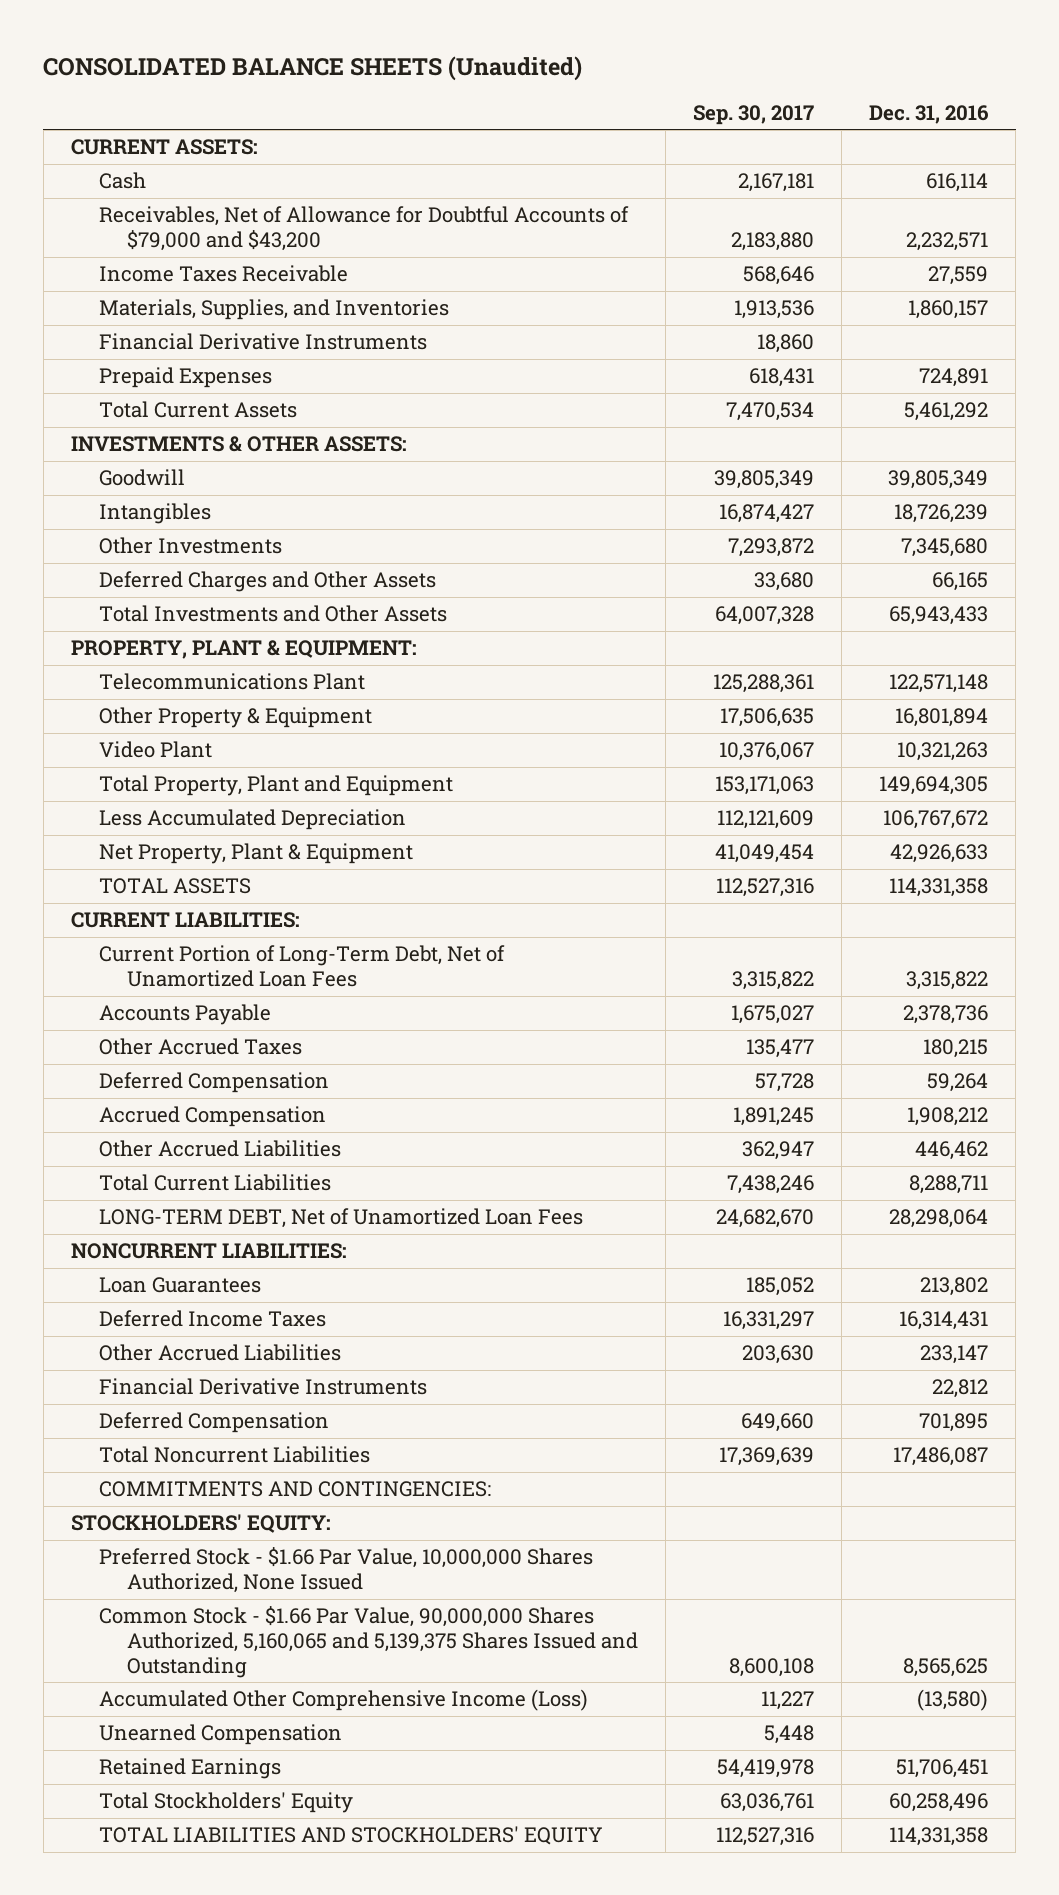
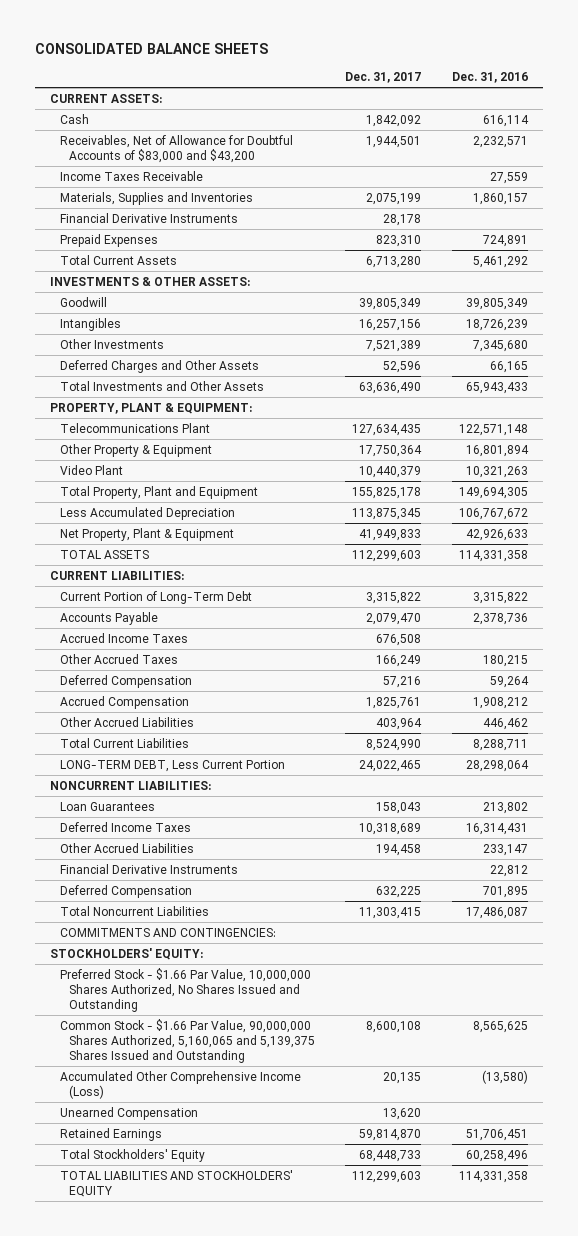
[43,55,583,81] CONSOLIDATED BALANCE SHEETS (Unaudited) -> [34,42,268,54] CONSOLIDATED BALANCE SHEETS
[693,104,815,125] Sep. 30, 2017 -> none
none -> [345,71,422,83] Dec. 31, 2017
[98,206,629,252] Receivables, Net of Allowance for Doubtful Accounts of $79,000 and $43,200 -> [59,135,293,163] Receivables, Net of Allowance for Doubtful Accounts of $83,000 and $43,200
[98,299,449,321] Materials, Supplies, and Inventories -> [59,192,253,206] Materials, Supplies and Inventories
[98,945,505,988] Current Portion of Long-Term Debt, Net of Unamortized Loan Fees -> [59,591,252,605] Current Portion of Long-Term Debt
none -> [59,633,188,644] Accrued Income Taxes
[98,1208,583,1229] LONG-TERM DEBT, Net of Unamortized Loan Fees -> [59,760,285,773] LONG-TERM DEBT, Less Current Portion
[98,1547,593,1594] Preferred Stock - $1.66 Par Value, 10,000,000 Shares Authorized, None Issued -> [59,968,311,1012] Preferred Stock - $1.66 Par Value, 10,000,000 Shares Authorized, No Shares Issued and Outstanding

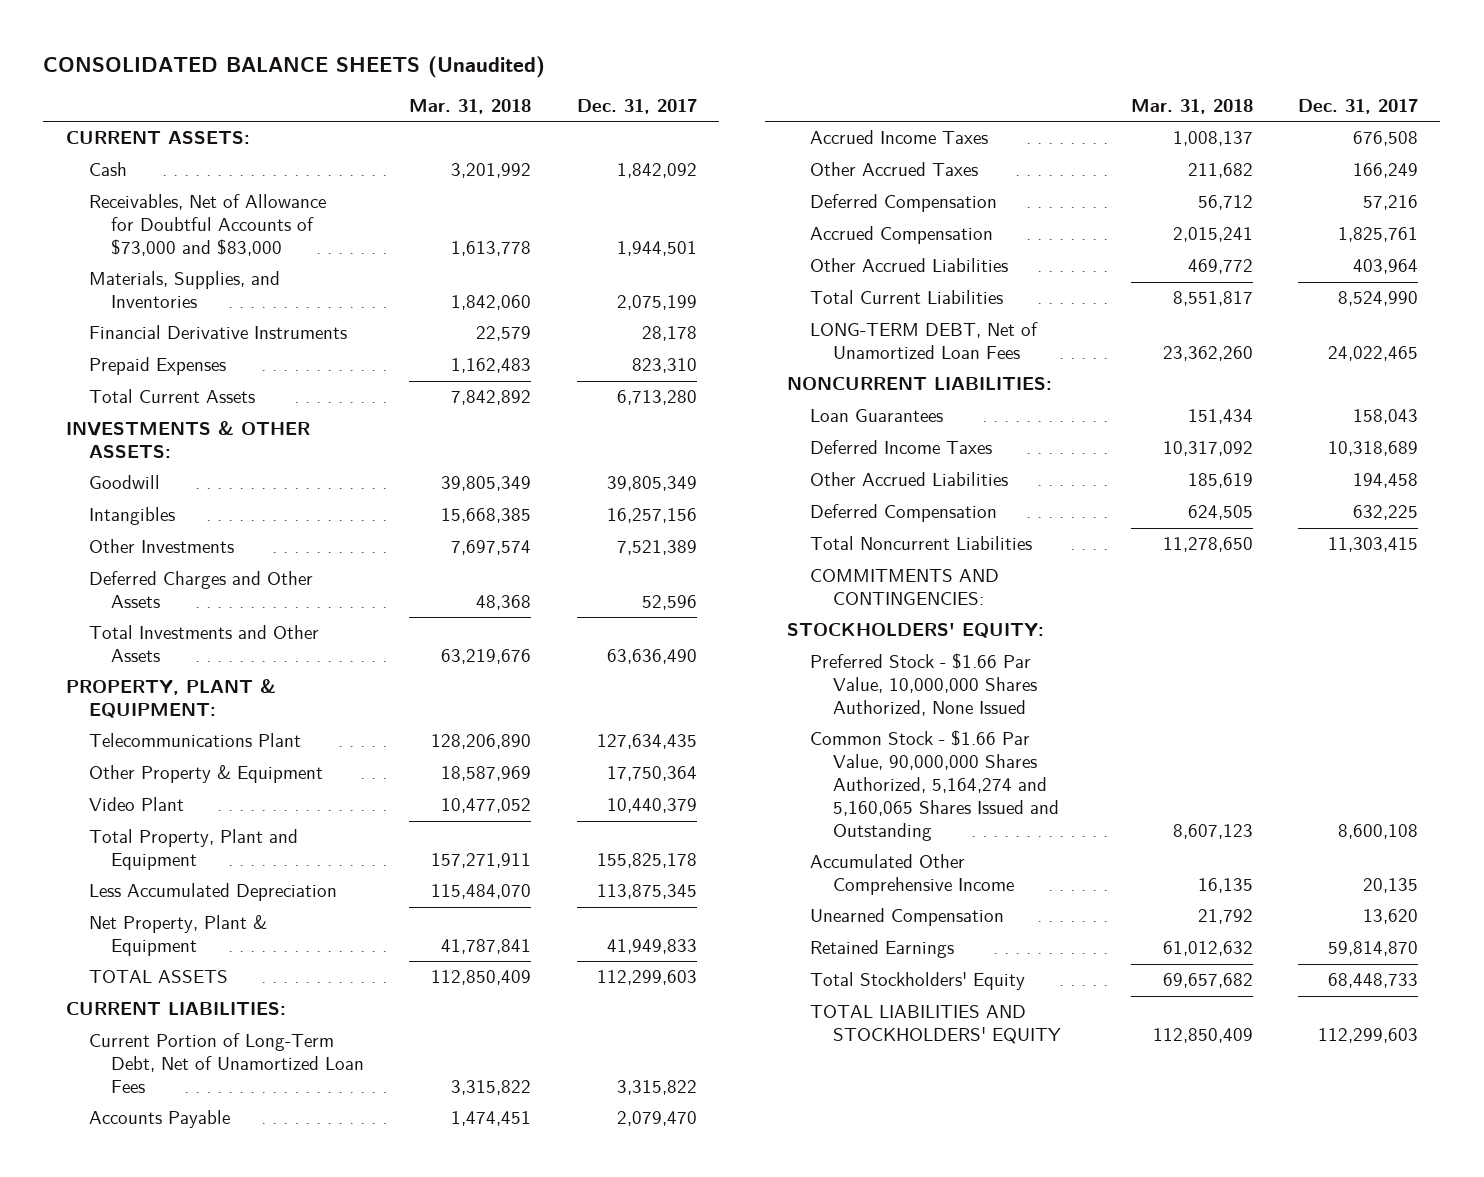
[34,42,268,54] CONSOLIDATED BALANCE SHEETS -> [43,55,546,78] CONSOLIDATED BALANCE SHEETS (Unaudited)
[451,71,528,83] Dec. 31, 2016 -> none
none -> [409,99,532,115] Mar. 31, 2018
[59,171,203,182] Income Taxes Receivable -> none
[59,135,293,163] Receivables, Net of Allowance for Doubtful Accounts of $83,000 and $43,200 -> [88,194,326,256] Receivables, Net of Allowance for Doubtful Accounts of $73,000 and $83,000
[59,192,253,206] Materials, Supplies and Inventories -> [88,271,280,309] Materials, Supplies, and Inventories
[59,591,252,605] Current Portion of Long-Term Debt -> [88,1033,365,1093] Current Portion of Long-Term Debt, Net of Unamortized Loan Fees
[59,760,285,773] LONG-TERM DEBT, Less Current Portion -> [809,322,1038,360] LONG-TERM DEBT, Net of Unamortized Loan Fees
[59,864,238,875] Financial Derivative Instruments -> none
[59,968,311,1012] Preferred Stock - $1.66 Par Value, 10,000,000 Shares Authorized, No Shares Issued and Outstanding -> [809,653,1037,716] Preferred Stock - $1.66 Par Value, 10,000,000 Shares Authorized, None Issued
[59,1019,316,1063] Common Stock - $1.66 Par Value, 90,000,000 Shares Authorized, 5,160,065 and 5,139,375 Shares Issued and Outstanding -> [809,730,1059,841] Common Stock - $1.66 Par Value, 90,000,000 Shares Authorized, 5,164,274 and 5,160,065 Shares Issued and Outstanding
[59,1071,301,1099] Accumulated Other Comprehensive Income (Loss) -> [809,854,1014,896] Accumulated Other Comprehensive Income

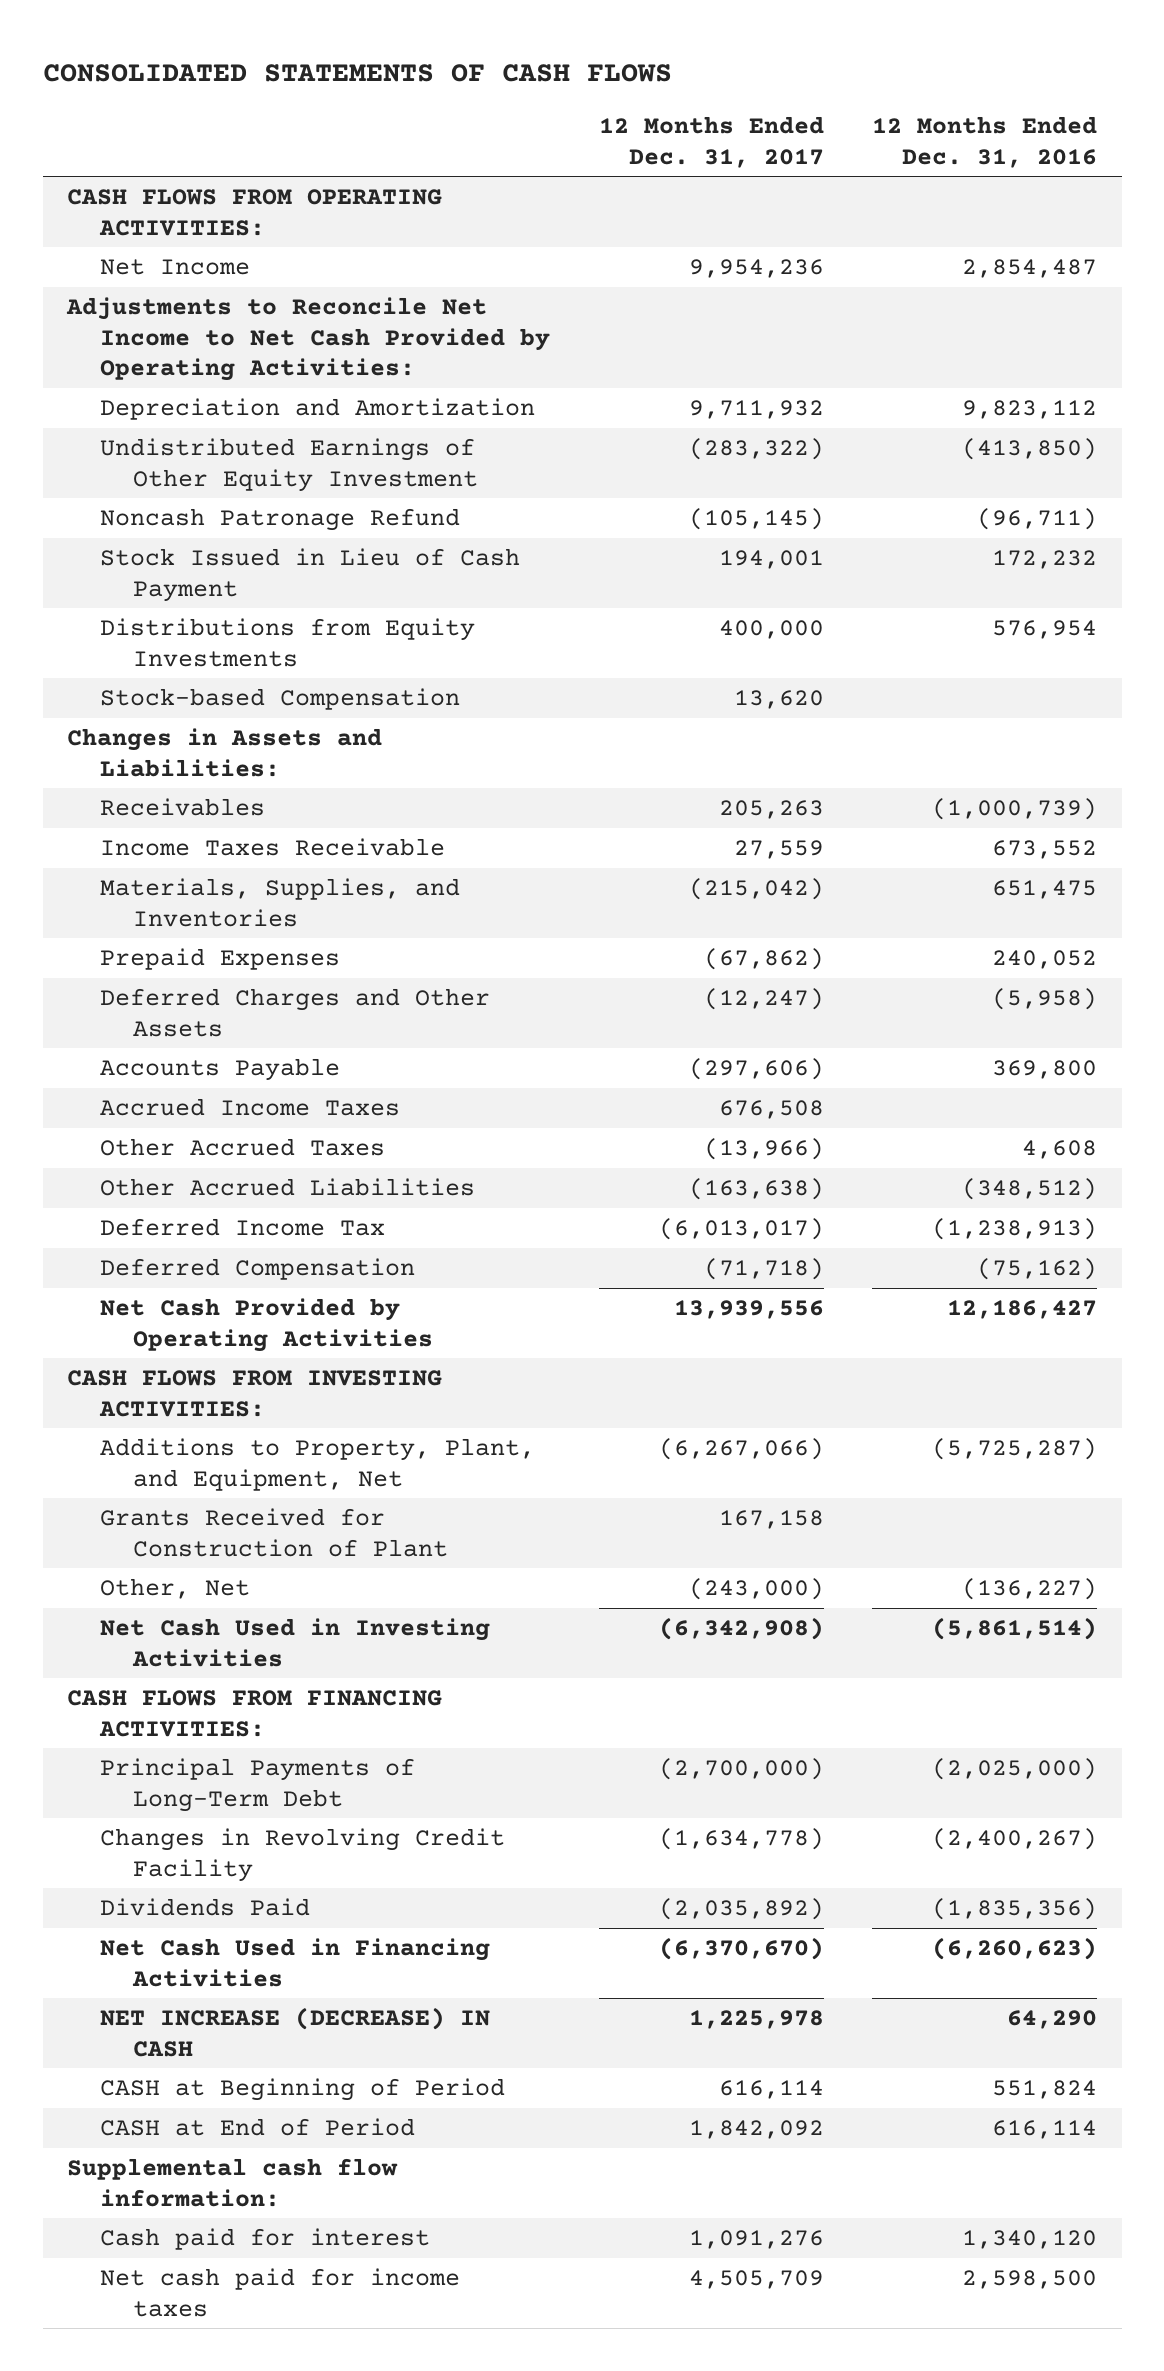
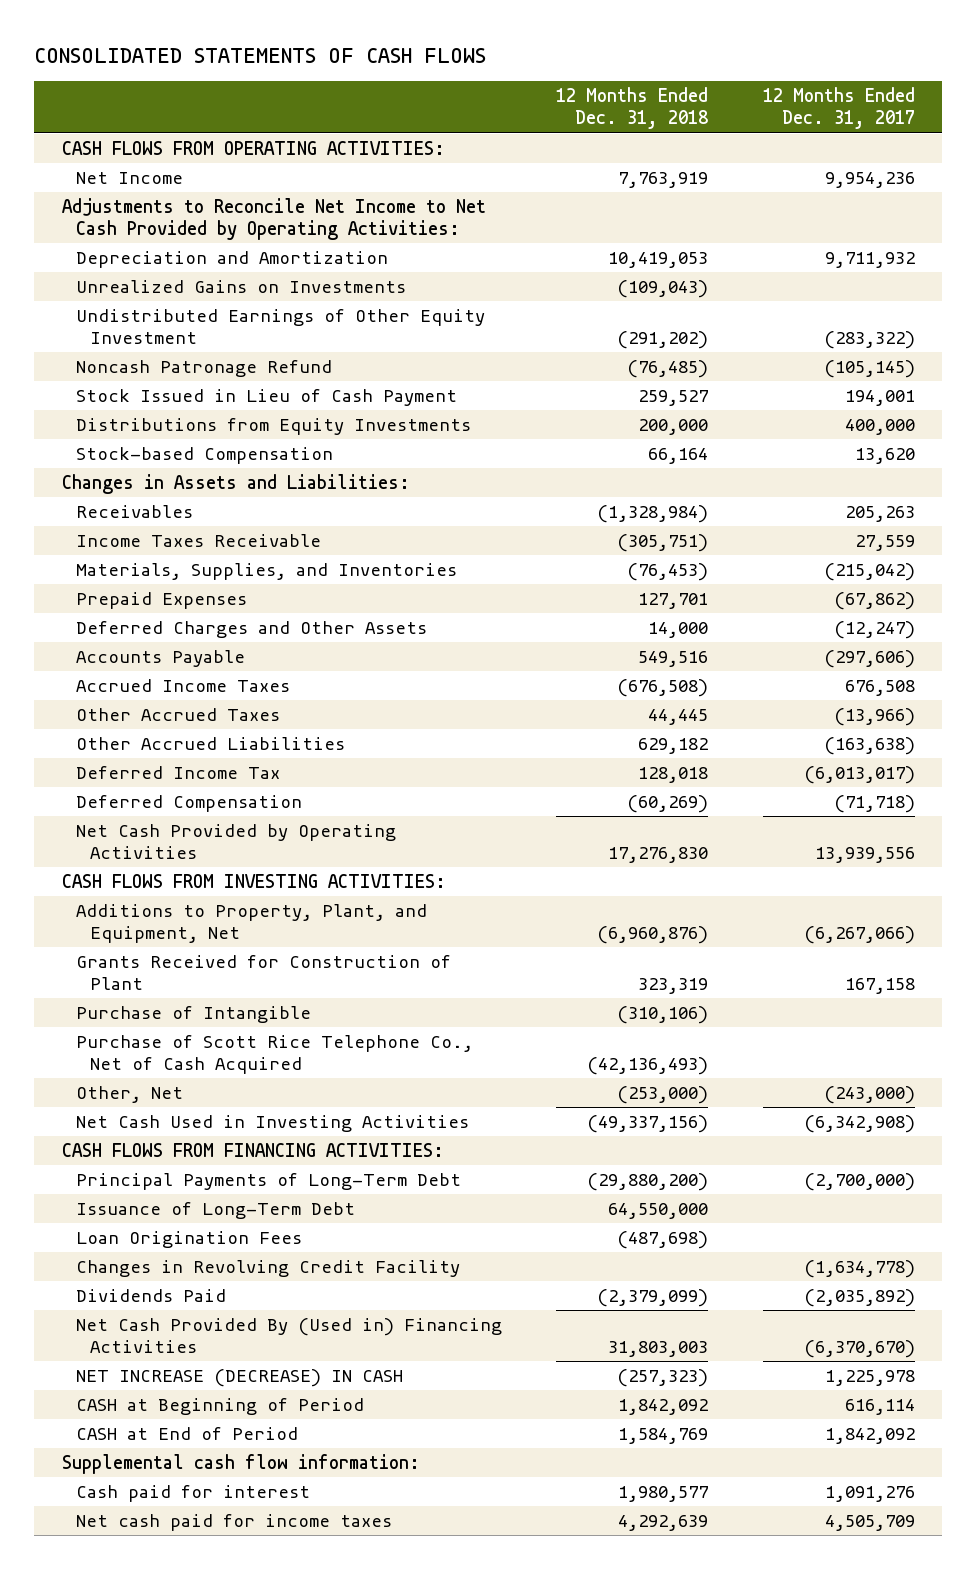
[872,115,1098,168] 12 Months Ended Dec. 31, 2016 -> none
none -> [556,87,709,130] 12 Months Ended Dec. 31, 2018
none -> [75,279,406,293] Unrealized Gains on Investments
none -> [75,1005,311,1023] Purchase of Intangible
none -> [75,1034,473,1075] Purchase of Scott Rice Telephone Co., Net of Cash Acquired
none -> [75,1201,355,1219] Issuance of Long-Term Debt
none -> [75,1230,302,1248] Loan Origination Fees
[99,1937,490,1987] Net Cash Used in Financing Activities -> [75,1317,502,1354] Net Cash Provided By (Used in) Financing Activities

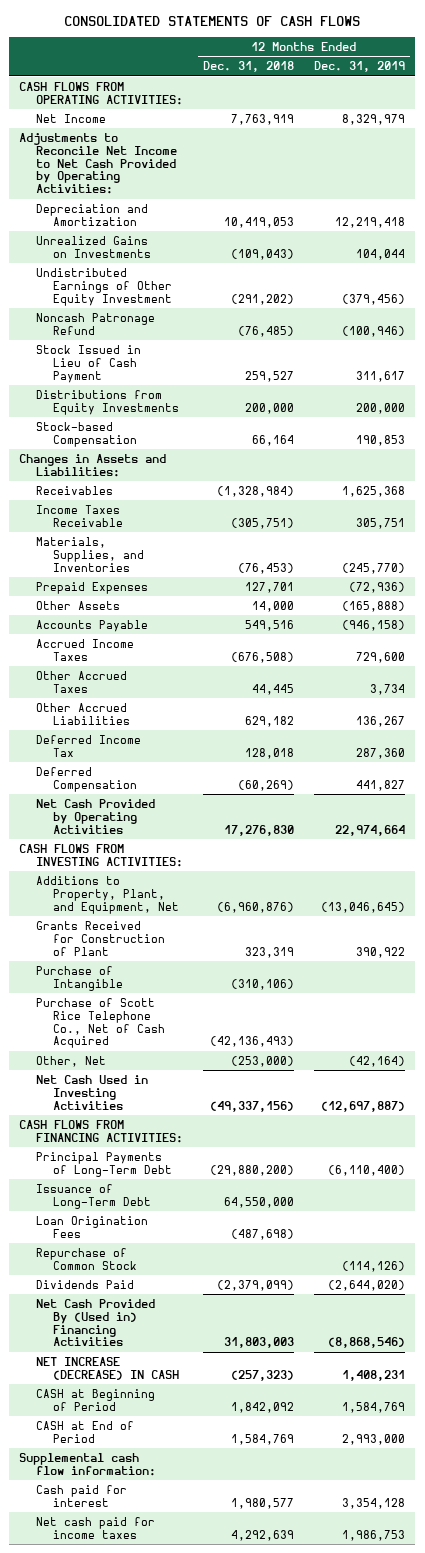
[763,87,916,130] 12 Months Ended Dec. 31, 2017 -> none
none -> [314,61,406,73] Dec. 31, 2019
[75,620,427,638] Deferred Charges and Other Assets -> none
none -> [36,600,121,610] Other Assets
[75,1259,460,1277] Changes in Revolving Credit Facility -> none
none -> [36,1247,137,1270] Repurchase of Common Stock

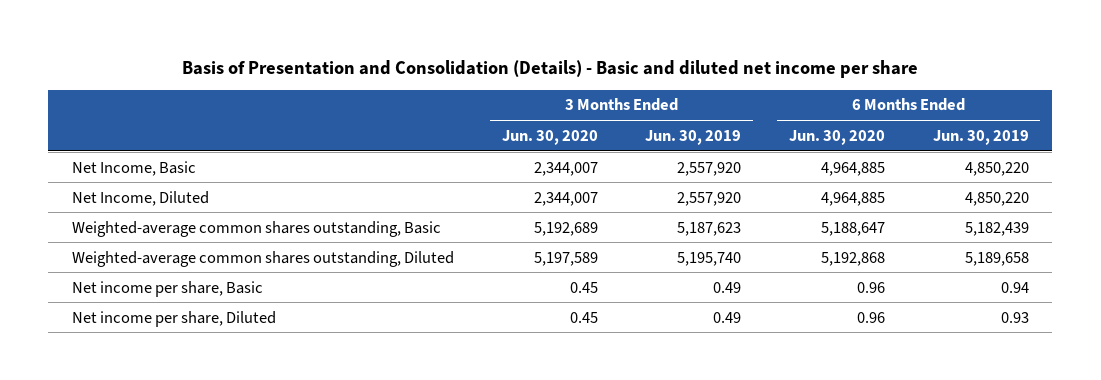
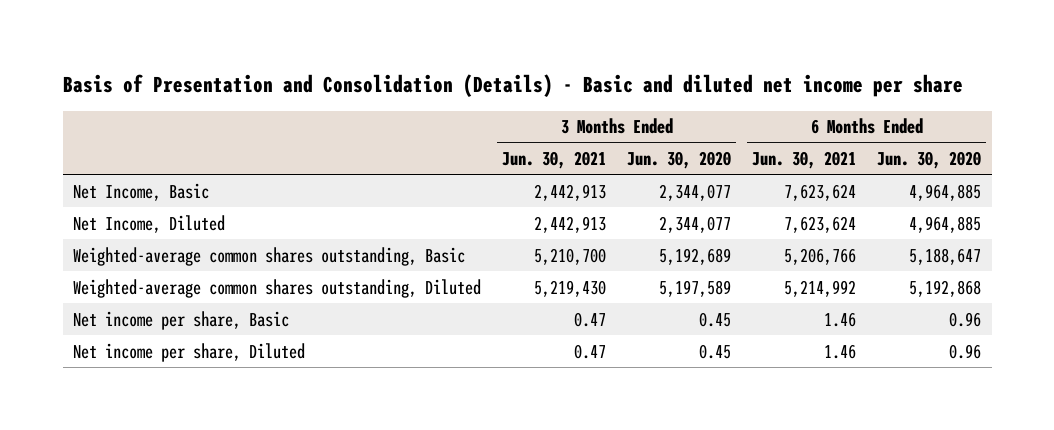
[645,129,742,145] Jun. 30, 2019 -> none
[932,129,1029,145] Jun. 30, 2019 -> none
none -> [502,151,607,170] Jun. 30, 2021
none -> [752,151,857,170] Jun. 30, 2021
[533,161,598,176] 2,344,007 -> [659,183,732,201] 2,344,077
[533,191,598,206] 2,344,007 -> [659,215,732,233] 2,344,077

